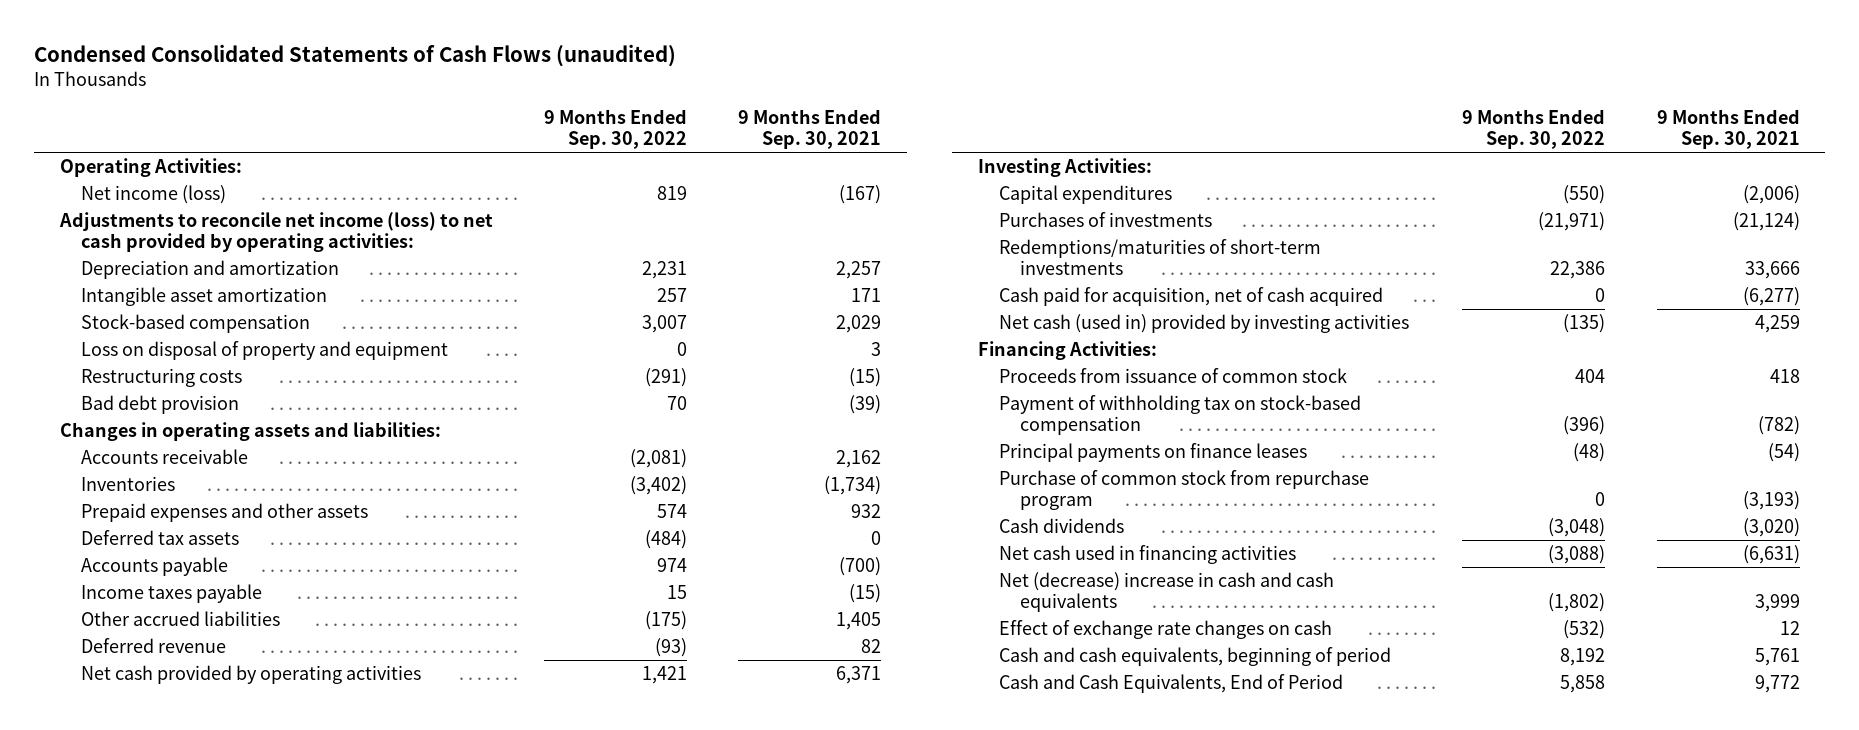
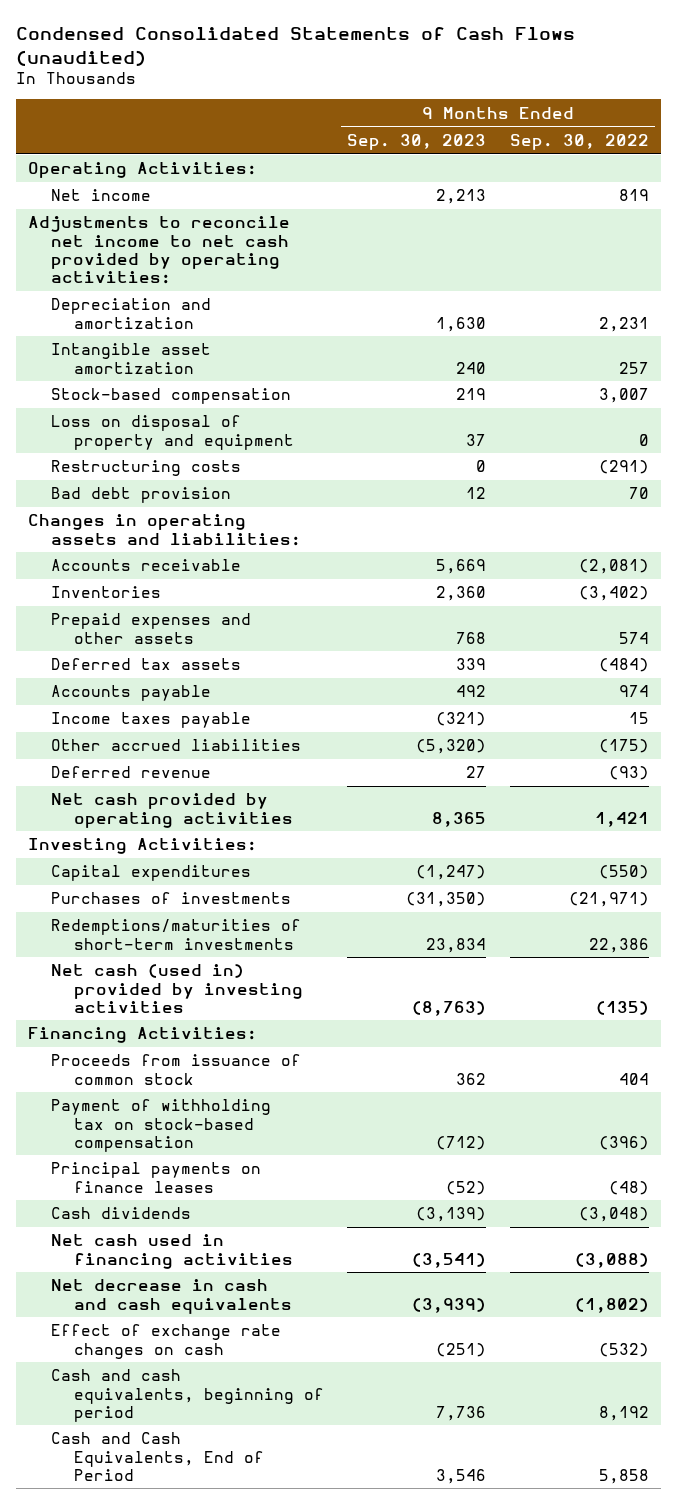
[738,109,882,150] 9 Months Ended Sep. 30, 2021 -> none
none -> [347,133,487,150] Sep. 30, 2023
[80,185,226,205] Net income (loss) -> [50,189,151,202] Net income
[58,212,493,253] Adjustments to reconcile net income (loss) to net cash provided by operating activities: -> [27,216,290,284] Adjustments to reconcile net income to net cash provided by operating activities:
[998,287,1383,307] Cash paid for acquisition, net of cash acquired -> none
[998,470,1369,511] Purchase of common stock from repurchase program -> none
[998,572,1334,613] Net (decrease) increase in cash and cash equivalents -> [50,1279,292,1314] Net decrease in cash and cash equivalents

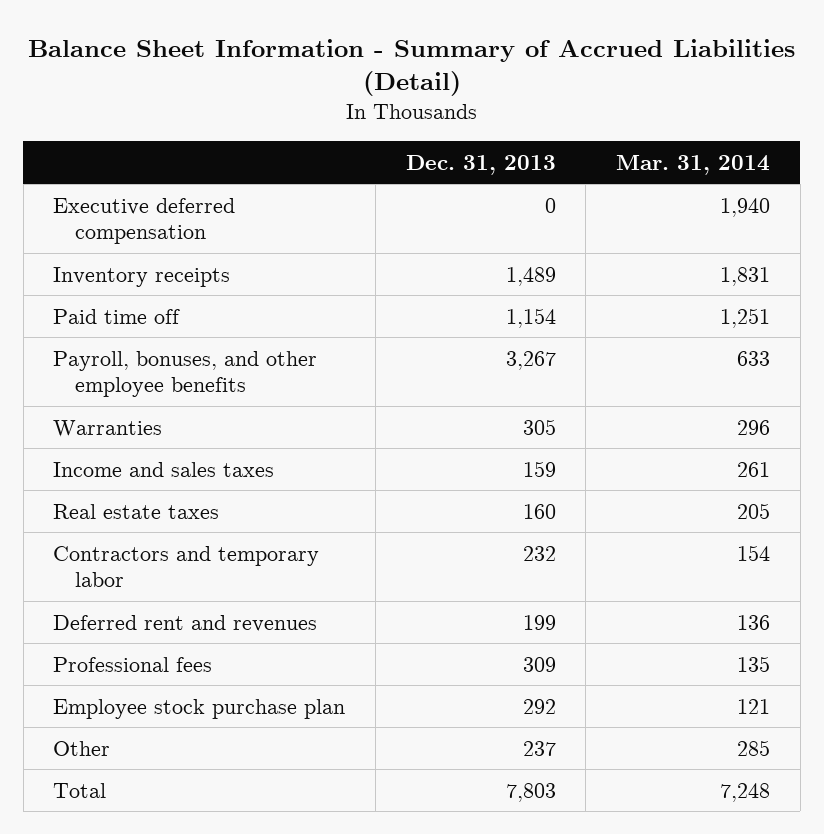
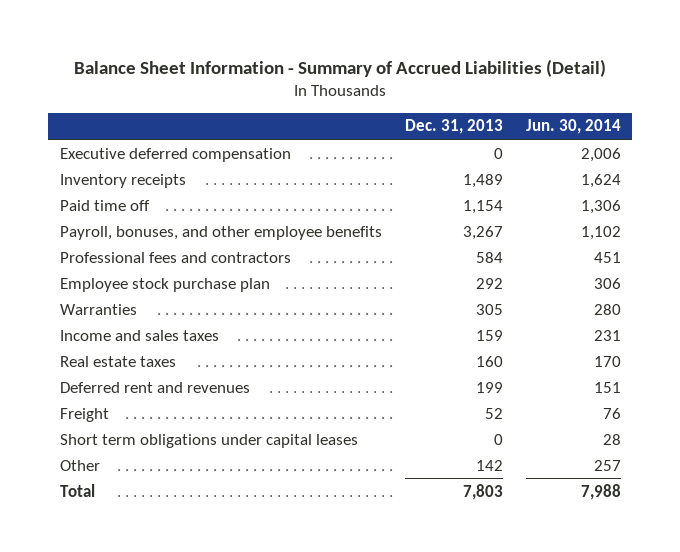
[616,154,771,175] Mar. 31, 2014 -> none
none -> [525,119,621,135] Jun. 30, 2014
none -> [59,251,291,263] Professional fees and contractors
[53,698,346,719] Employee stock purchase plan -> [59,277,270,292] Employee stock purchase plan
[53,545,320,588] Contractors and temporary labor -> none
[53,656,213,672] Professional fees -> none
none -> [59,407,109,422] Freight
none -> [59,433,358,448] Short term obligations under capital leases
[522,740,556,756] 237 -> [475,459,503,471] 142

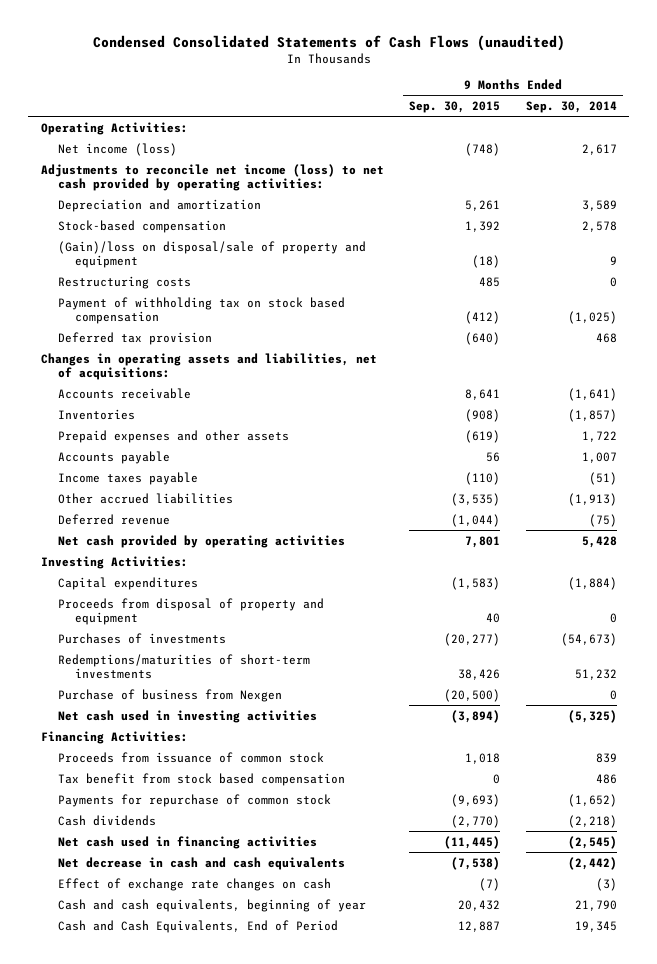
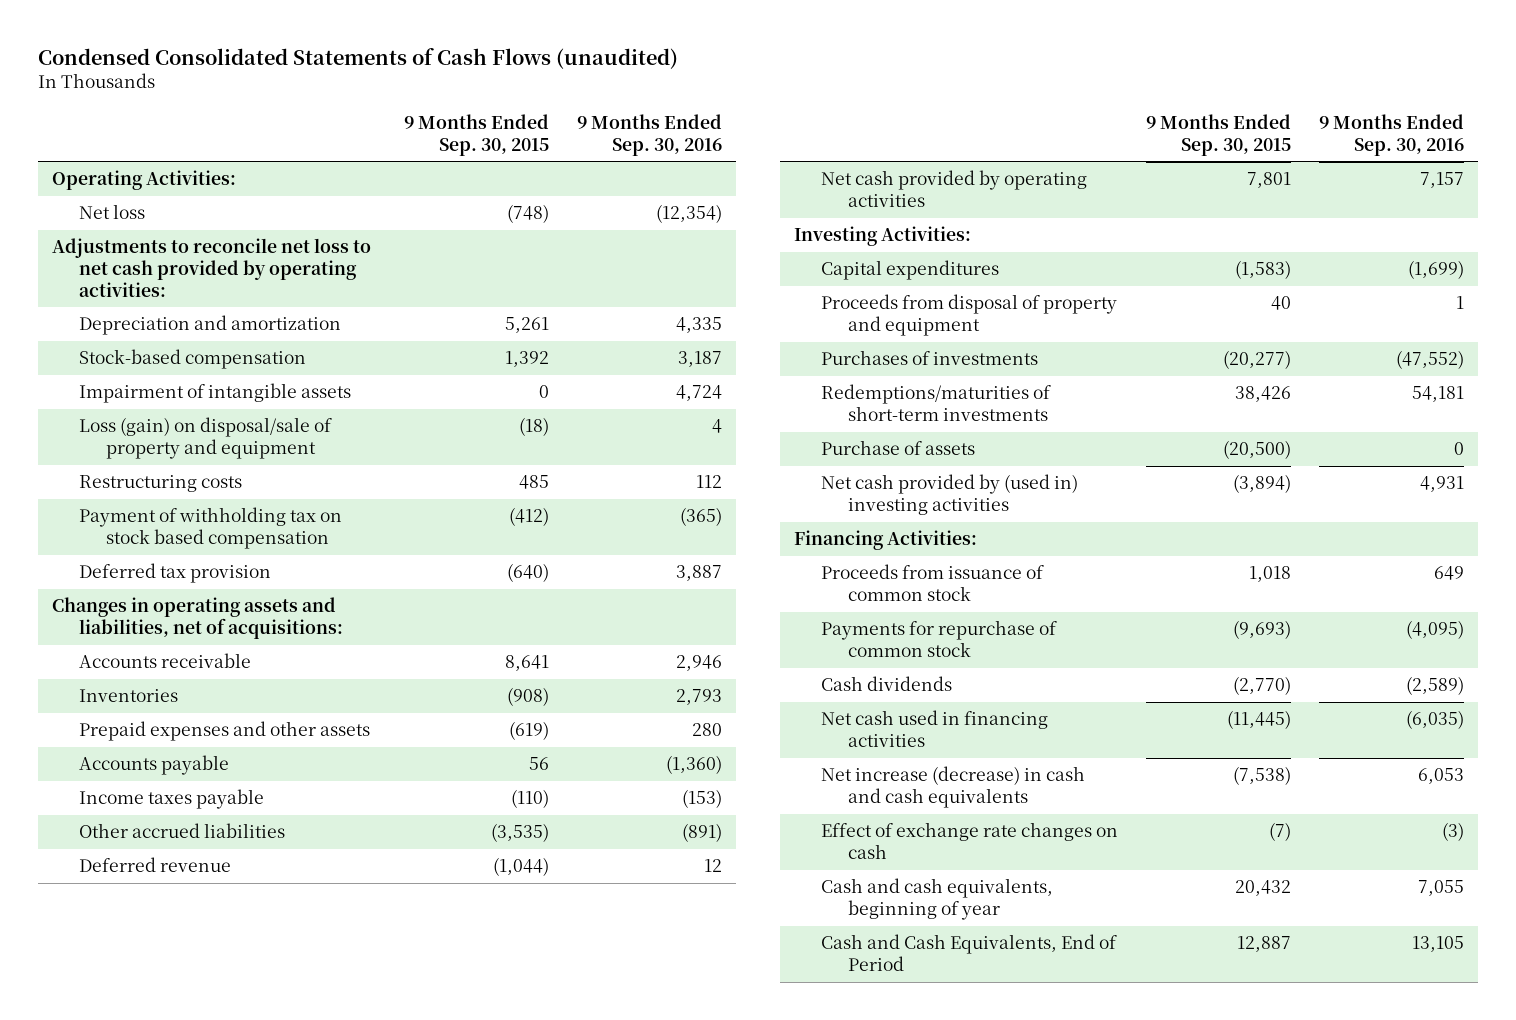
[525,101,617,114] Sep. 30, 2014 -> none
none -> [576,114,722,156] 9 Months Ended Sep. 30, 2016
[58,142,178,156] Net income (loss) -> [78,204,145,220] Net loss
[40,163,384,191] Adjustments to reconcile net income (loss) to net cash provided by operating activities: -> [51,238,371,297] Adjustments to reconcile net loss to net cash provided by operating activities:
none -> [78,383,351,404] Impairment of intangible assets
[58,240,367,268] (Gain)/loss on disposal/sale of property and equipment -> [78,417,332,460] Loss (gain) on disposal/sale of property and equipment
[58,688,283,702] Purchase of business from Nexgen -> [820,440,975,456] Purchase of assets
[58,709,318,723] Net cash used in investing activities -> [820,474,1078,516] Net cash provided by (used in) investing activities
[58,772,346,786] Tax benefit from stock based compensation -> none
[58,856,346,870] Net decrease in cash and cash equivalents -> [820,766,1085,809] Net increase (decrease) in cash and cash equivalents

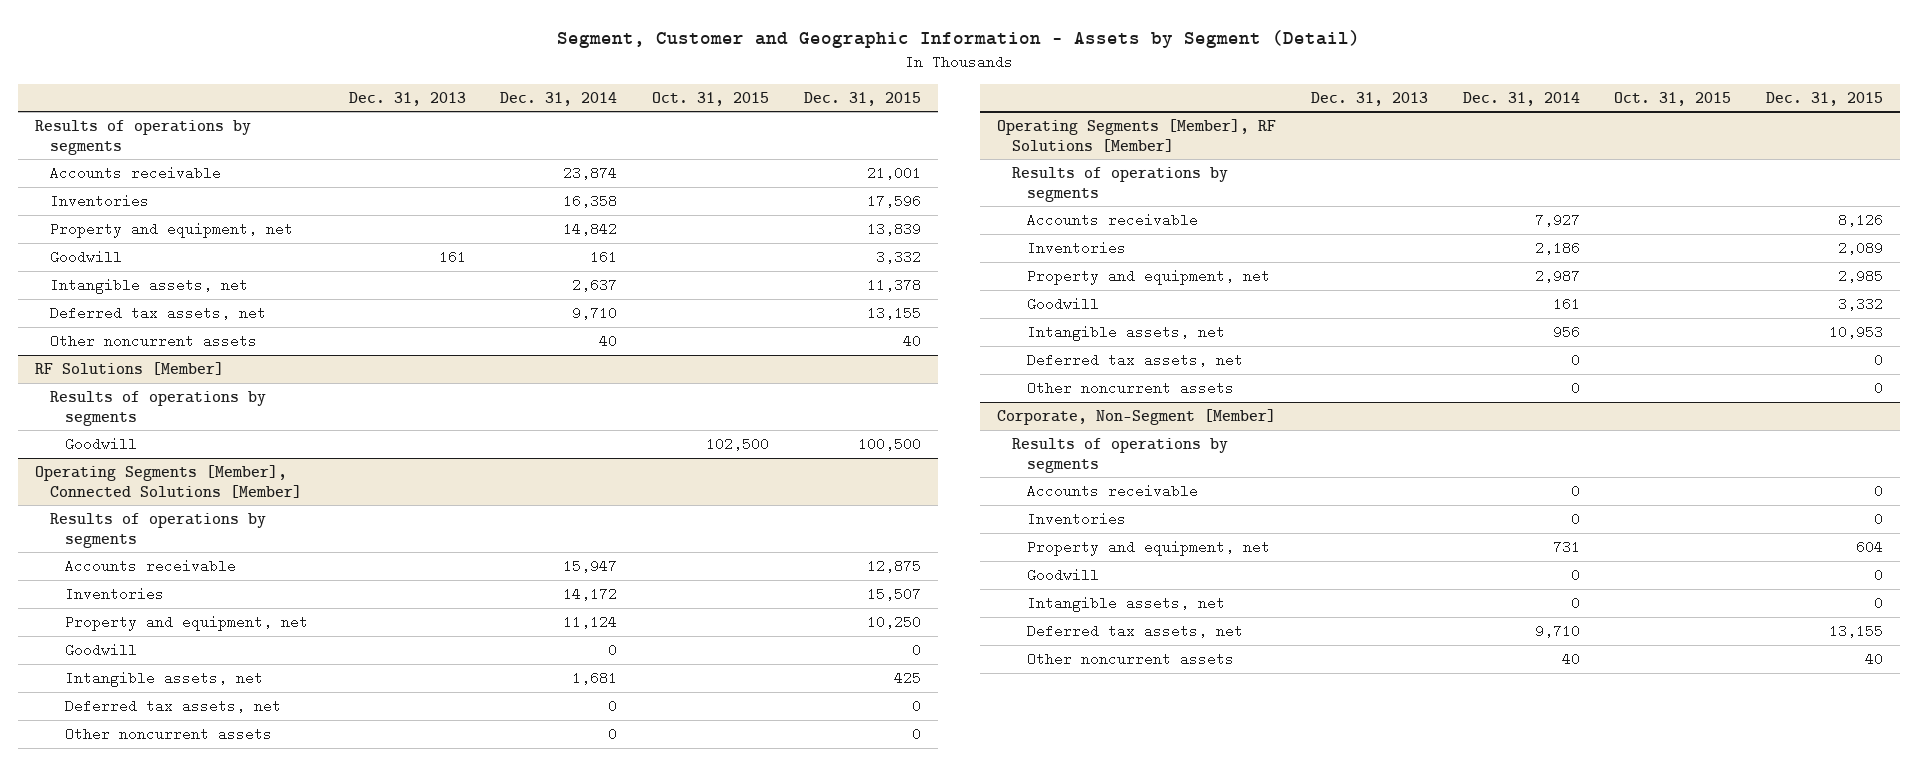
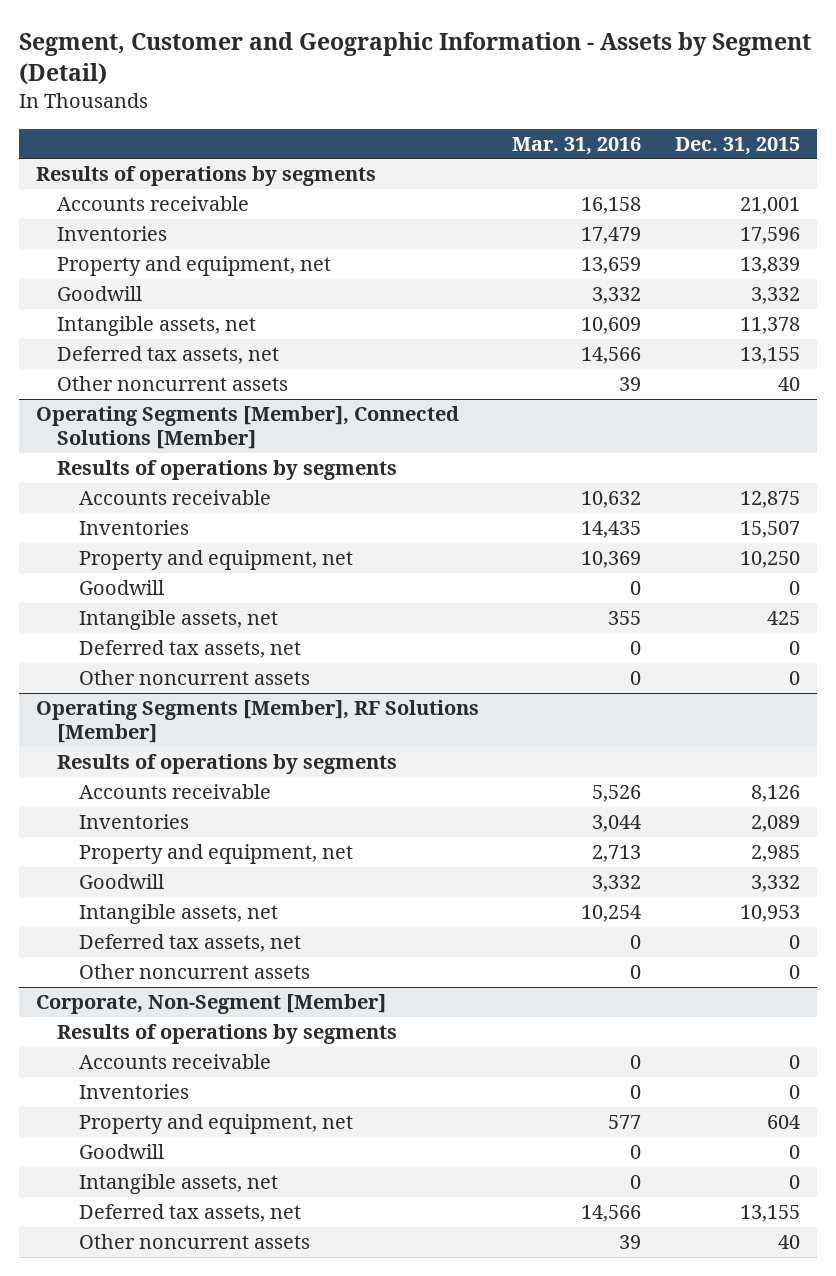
[348,91,466,106] Dec. 31, 2013 -> none
[500,91,618,106] Dec. 31, 2014 -> none
[651,91,769,106] Oct. 31, 2015 -> none
none -> [512,136,642,155] Mar. 31, 2016
[35,362,225,376] RF Solutions [Member] -> none
[50,391,267,426] Results of operations by segments -> none
[65,437,138,452] Goodwill -> none

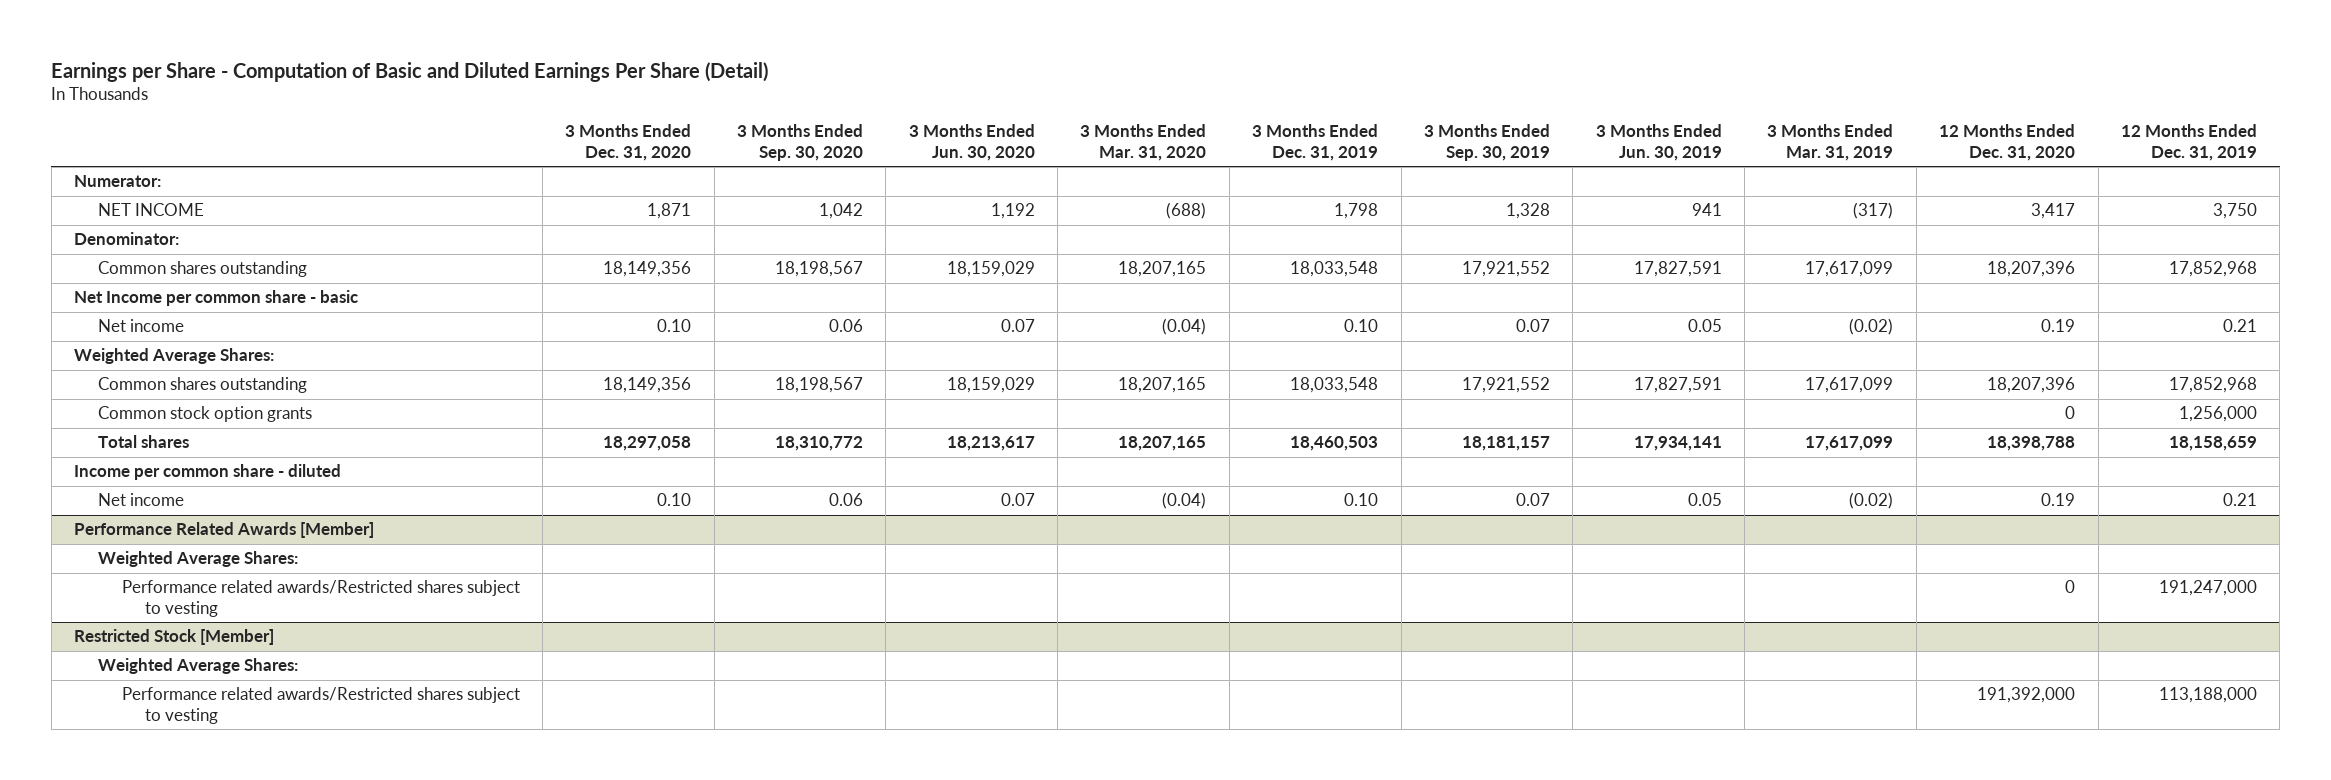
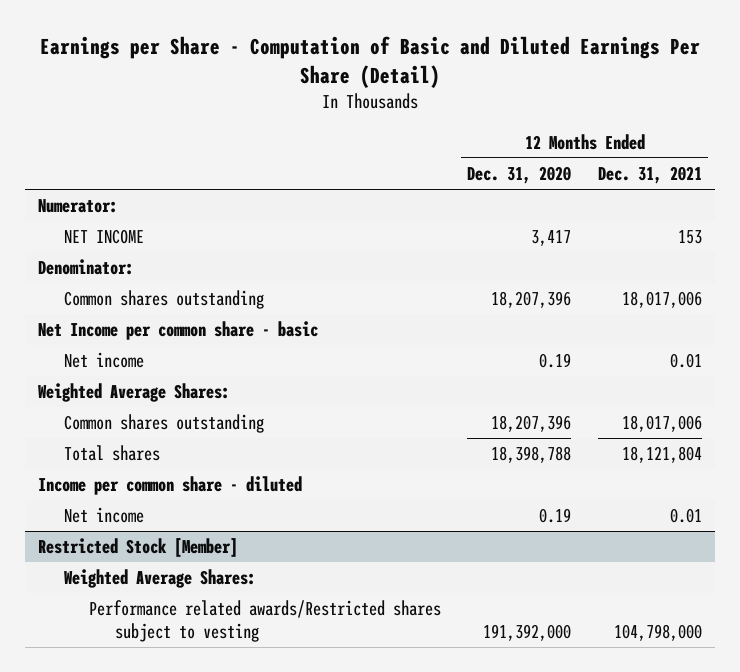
[565,124,692,161] 3 Months Ended Dec. 31, 2020 -> none
[737,124,864,161] 3 Months Ended Sep. 30, 2020 -> none
[908,124,1035,161] 3 Months Ended Jun. 30, 2020 -> none
[1080,124,1207,161] 3 Months Ended Mar. 31, 2020 -> none
[1252,124,1379,161] 3 Months Ended Dec. 31, 2019 -> none
[1423,124,1550,161] 3 Months Ended Sep. 30, 2019 -> none
[1595,124,1722,161] 3 Months Ended Jun. 30, 2019 -> none
[1767,124,1894,161] 3 Months Ended Mar. 31, 2019 -> none
[2120,124,2257,161] 12 Months Ended Dec. 31, 2019 -> none
none -> [597,166,702,185] Dec. 31, 2021
[97,406,312,423] Common stock option grants -> none
[74,522,375,539] Performance Related Awards [Member] -> none
[97,551,298,568] Weighted Average Shares: -> none
[121,580,520,617] Performance related awards/Restricted shares subject to vesting -> none

